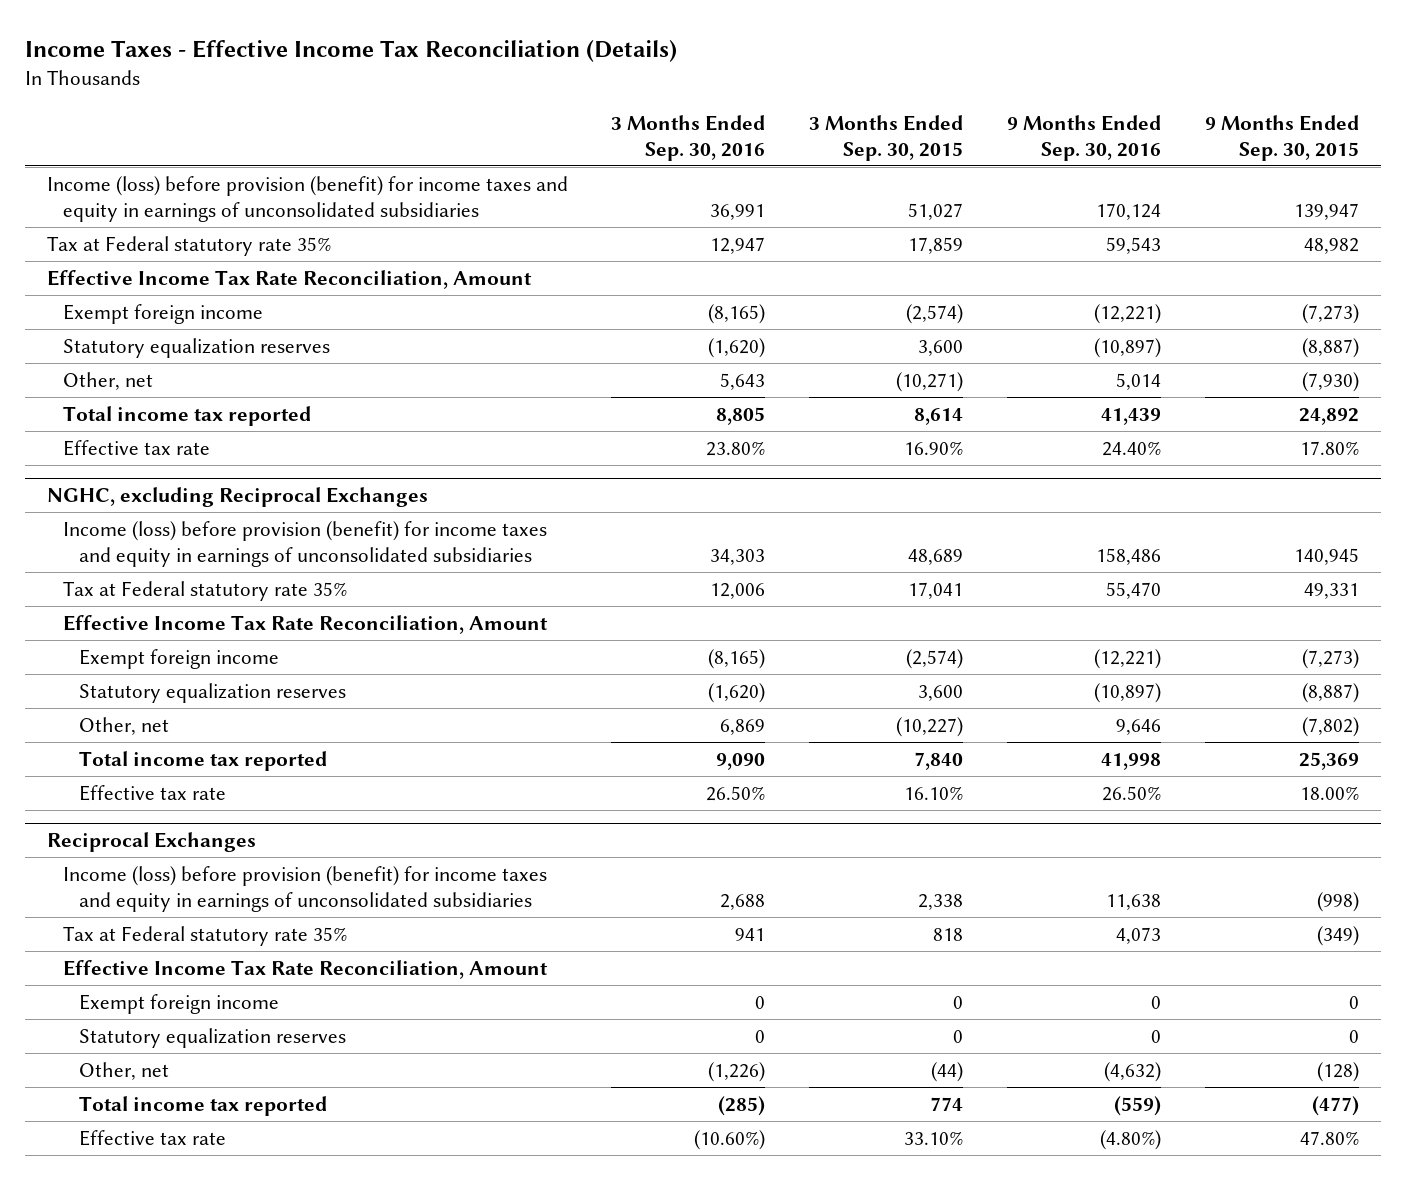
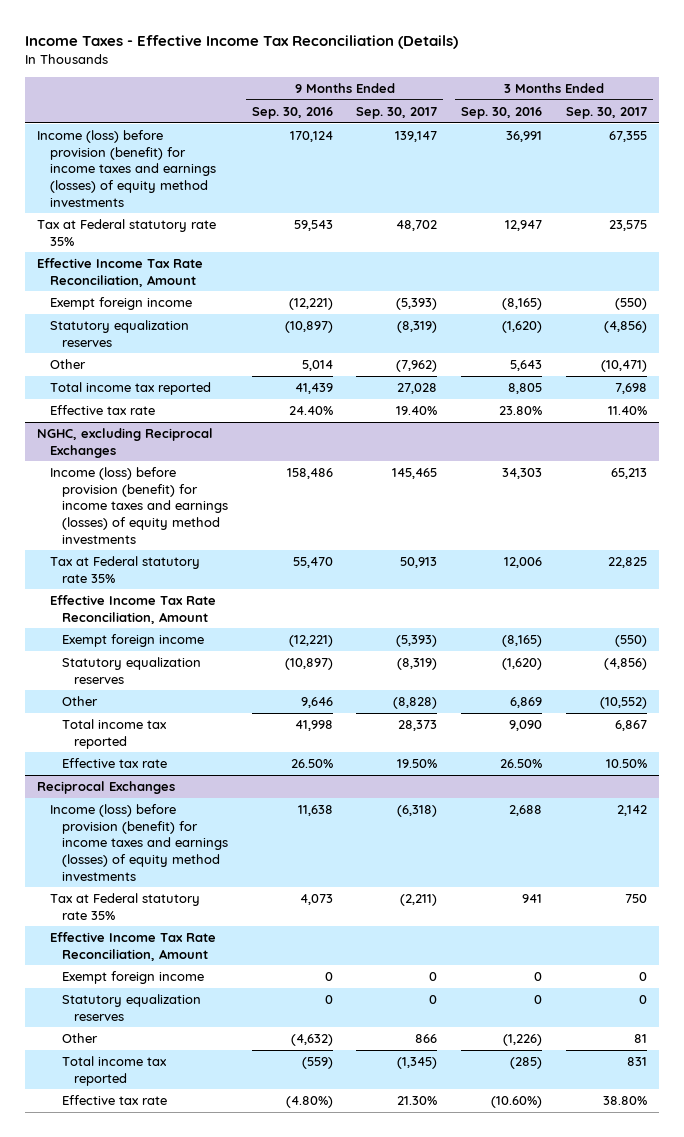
[809,114,964,161] 3 Months Ended Sep. 30, 2015 -> none
[1204,114,1359,161] 9 Months Ended Sep. 30, 2015 -> none
none -> [356,106,438,119] Sep. 30, 2017
none -> [566,106,648,119] Sep. 30, 2017
[46,175,568,222] Income (loss) before provision (benefit) for income taxes and equity in earnings of unconsolidated subsidiaries -> [37,130,216,207] Income (loss) before provision (benefit) for income taxes and earnings (losses) of equity method investments
[62,371,153,390] Other, net -> [49,359,86,370] Other
[62,520,547,567] Income (loss) before provision (benefit) for income taxes and equity in earnings of unconsolidated subsidiaries -> [49,467,228,544] Income (loss) before provision (benefit) for income taxes and earnings (losses) of equity method investments
[78,716,169,735] Other, net -> [61,696,98,707] Other
[62,865,547,912] Income (loss) before provision (benefit) for income taxes and equity in earnings of unconsolidated subsidiaries -> [49,804,228,881] Income (loss) before provision (benefit) for income taxes and earnings (losses) of equity method investments
[78,1061,169,1080] Other, net -> [61,1033,98,1044] Other

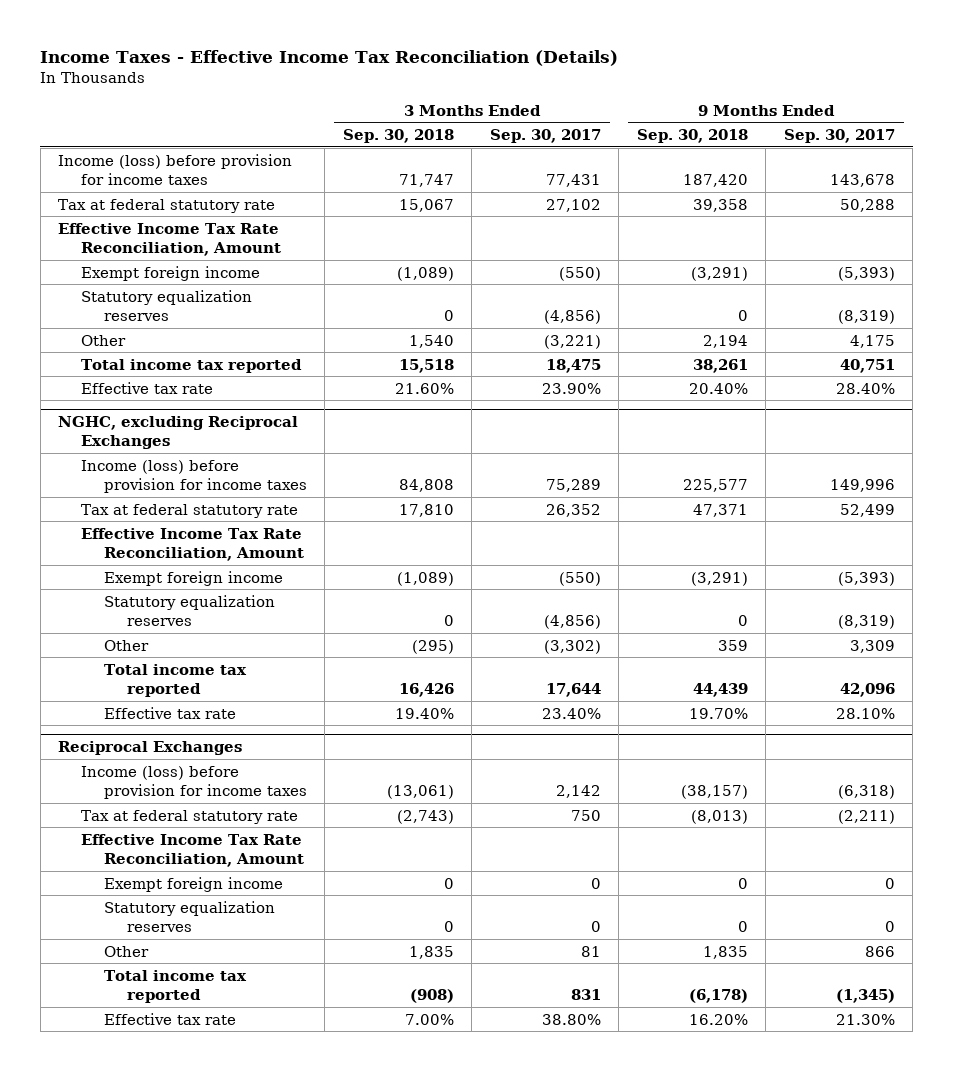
[251,106,333,119] Sep. 30, 2016 -> none
[461,106,543,119] Sep. 30, 2016 -> none
none -> [342,129,454,144] Sep. 30, 2018
none -> [636,129,748,144] Sep. 30, 2018
[37,130,216,207] Income (loss) before provision (benefit) for income taxes and earnings (losses) of equity method investments -> none
none -> [58,153,293,185] Income (loss) before provision for income taxes
[37,219,217,246] Tax at Federal statutory rate 35% -> [58,198,276,213] Tax at federal statutory rate
[396,220,438,232] 48,702 -> [839,198,895,212] 50,288
[609,220,648,232] 23,575 -> [545,198,601,212] 27,102
[396,360,438,373] (7,962) -> [849,334,895,348] 4,175
[601,360,648,373] (10,471) -> [543,334,601,349] (3,221)
[397,383,438,395] 27,028 -> [839,358,895,373] 40,751
[615,383,648,395] 7,698 -> [545,358,601,373] 18,475
[396,406,438,416] 19.40% -> [835,382,895,394] 28.40%
[608,406,648,416] 11.40% -> [541,382,601,394] 23.90%
[49,467,228,544] Income (loss) before provision (benefit) for income taxes and earnings (losses) of equity method investments -> none
none -> [80,459,307,493] Income (loss) before provision for income taxes
[49,556,200,583] Tax at Federal statutory rate 35% -> [80,503,298,518] Tax at federal statutory rate
[400,557,438,569] 50,913 -> [839,503,895,517] 52,499
[608,557,648,569] 22,825 -> [545,503,601,517] 26,352
[393,697,438,710] (8,828) -> [849,639,895,653] 3,309
[600,697,648,710] (10,552) -> [543,639,601,654] (3,302)
[398,720,438,732] 28,373 -> [839,682,895,697] 42,096
[615,720,648,732] 6,867 -> [545,682,601,697] 17,644
[397,759,438,769] 19.50% -> [835,707,895,719] 28.10%
[606,759,648,769] 10.50% -> [541,707,601,719] 23.40%
[49,804,228,881] Income (loss) before provision (benefit) for income taxes and earnings (losses) of equity method investments -> [80,765,307,799] Income (loss) before provision for income taxes
[49,893,200,920] Tax at Federal statutory rate 35% -> [80,809,298,824] Tax at federal statutory rate

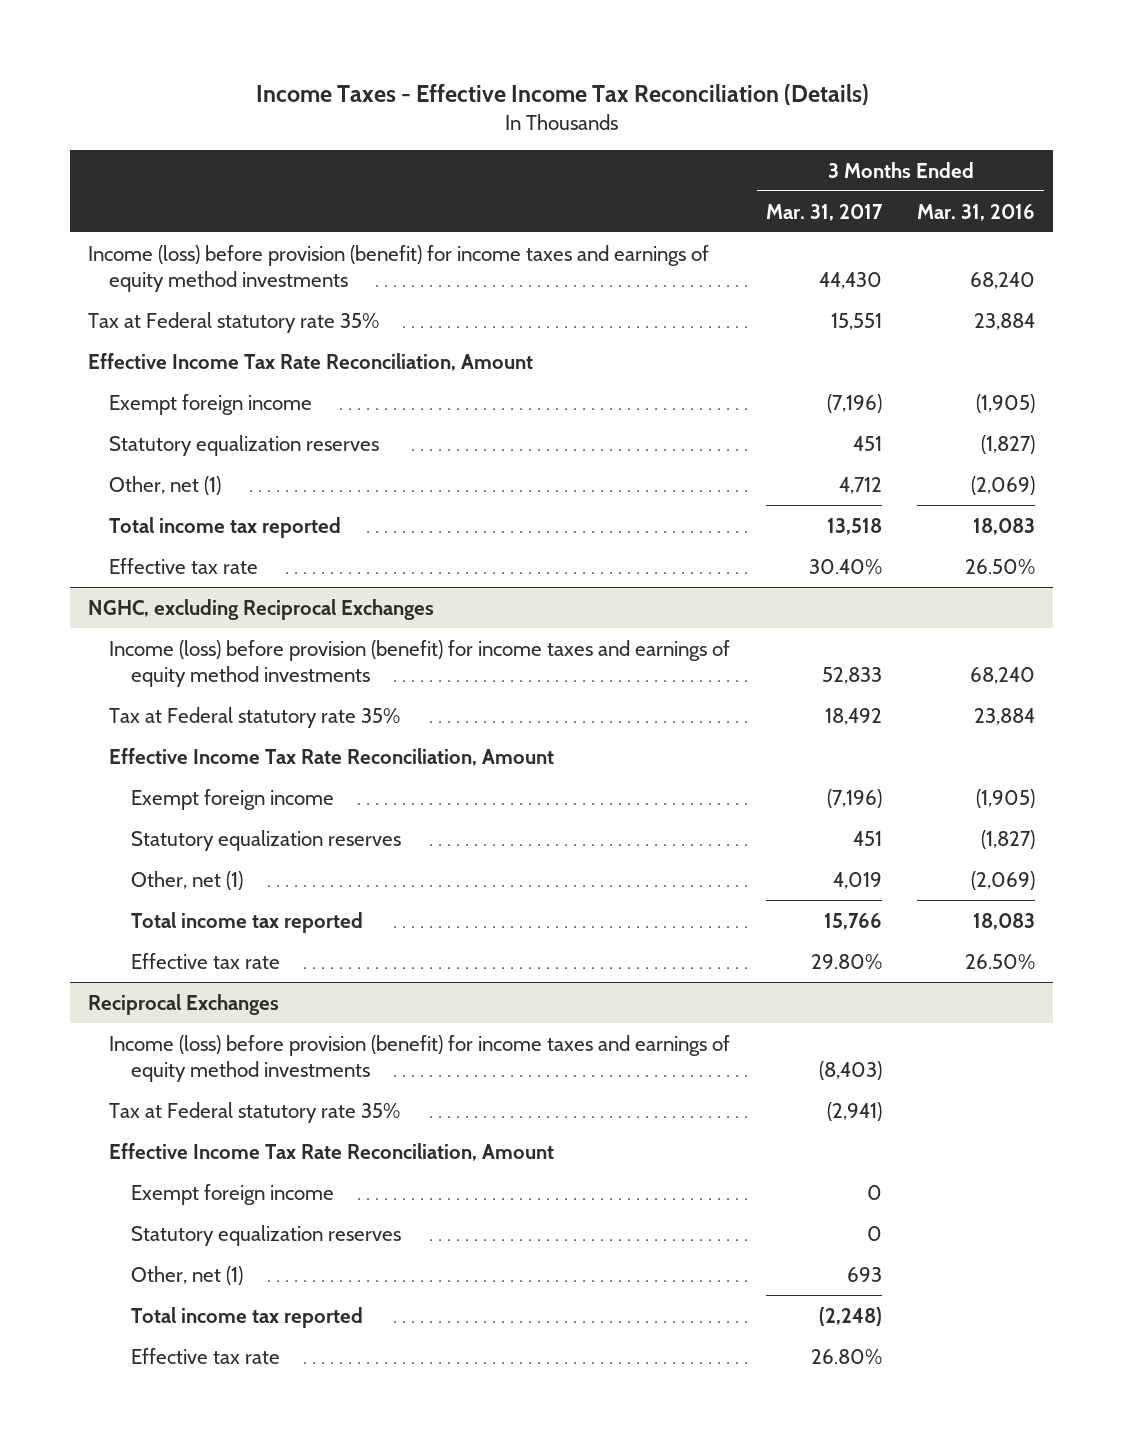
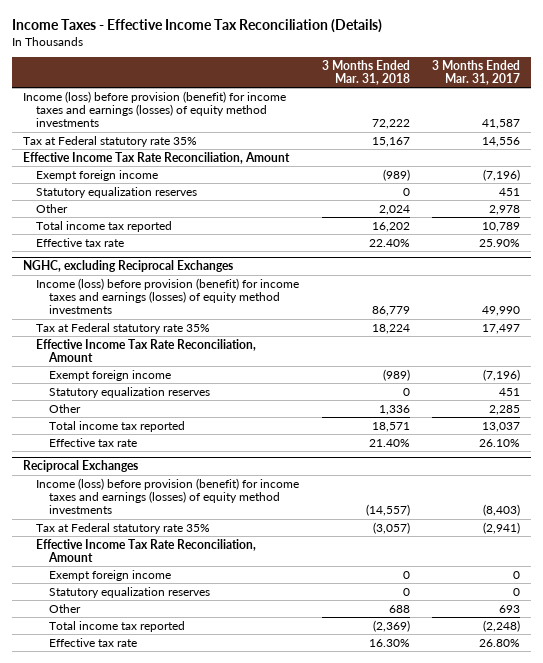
[917,203,1036,221] Mar. 31, 2016 -> none
none -> [321,59,410,86] 3 Months Ended Mar. 31, 2018
[87,244,709,293] Income (loss) before provision (benefit) for income taxes and earnings of equity method investments -> [23,90,287,128] Income (loss) before provision (benefit) for income taxes and earnings (losses) of equity method investments
[818,272,882,290] 44,430 -> [481,119,520,130] 41,587
[830,312,882,330] 15,551 -> [481,136,520,147] 14,556
[109,475,222,495] Other, net (1) -> [36,203,69,213] Other
[838,476,882,494] 4,712 -> [488,204,520,215] 2,978
[826,517,882,535] 13,518 -> [481,221,520,232] 10,789
[808,558,882,574] 30.40% -> [478,238,520,247] 25.90%
[109,639,731,688] Income (loss) before provision (benefit) for income taxes and earnings of equity method investments -> [36,277,300,315] Income (loss) before provision (benefit) for income taxes and earnings (losses) of equity method investments
[821,667,882,685] 52,833 -> [481,306,520,317] 49,990
[824,707,882,725] 18,492 -> [481,323,520,334] 17,497
[131,870,244,890] Other, net (1) -> [49,403,82,413] Other
[832,871,882,889] 4,019 -> [488,404,520,415] 2,285
[823,912,882,930] 15,766 -> [481,421,520,432] 13,037
[810,953,882,969] 29.80% -> [478,438,520,447] 26.10%
[109,1034,731,1083] Income (loss) before provision (benefit) for income taxes and earnings of equity method investments -> [36,477,300,515] Income (loss) before provision (benefit) for income taxes and earnings (losses) of equity method investments
[131,1265,244,1285] Other, net (1) -> [49,603,82,613] Other

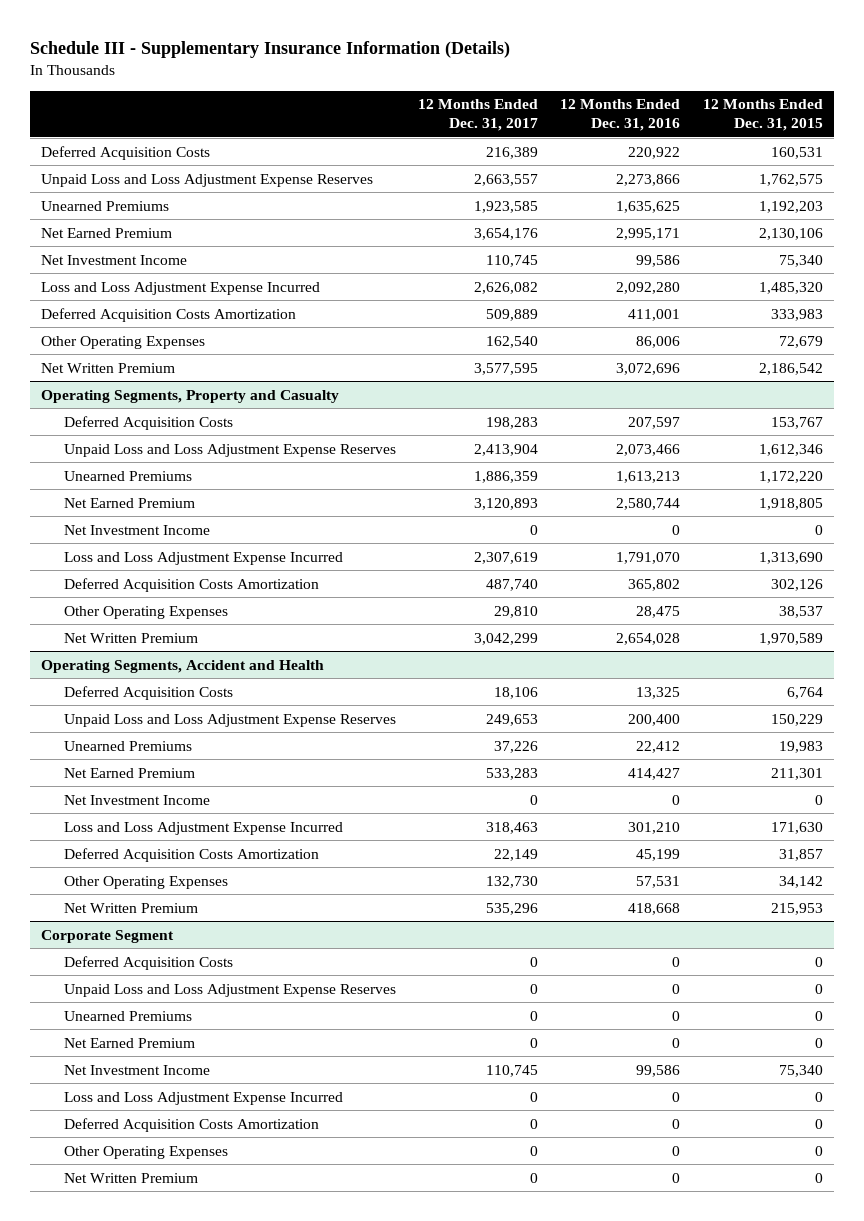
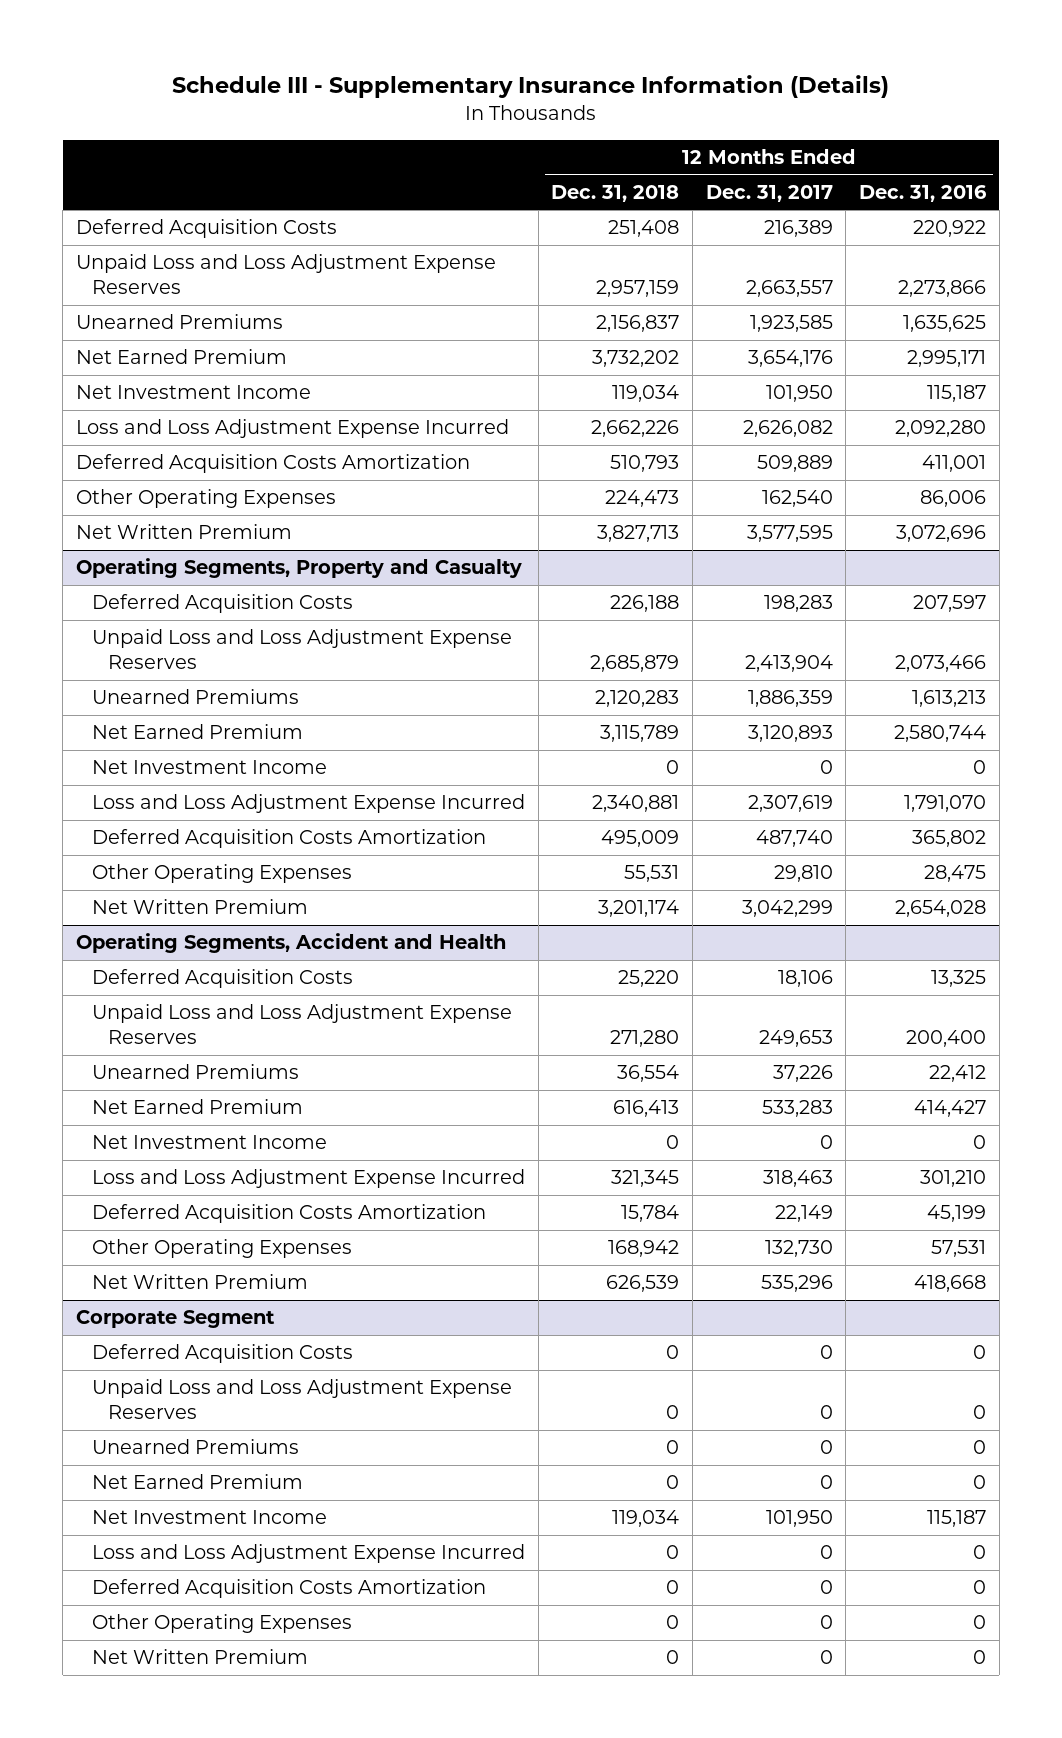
[702,99,823,132] 12 Months Ended Dec. 31, 2015 -> none
none -> [551,184,680,202] Dec. 31, 2018
[486,254,539,267] 110,745 -> [765,385,833,403] 101,950
[636,254,681,267] 99,586 -> [927,385,987,403] 115,187
[486,1064,539,1077] 110,745 -> [765,1510,833,1528] 101,950
[636,1064,681,1077] 99,586 -> [927,1510,987,1528] 115,187

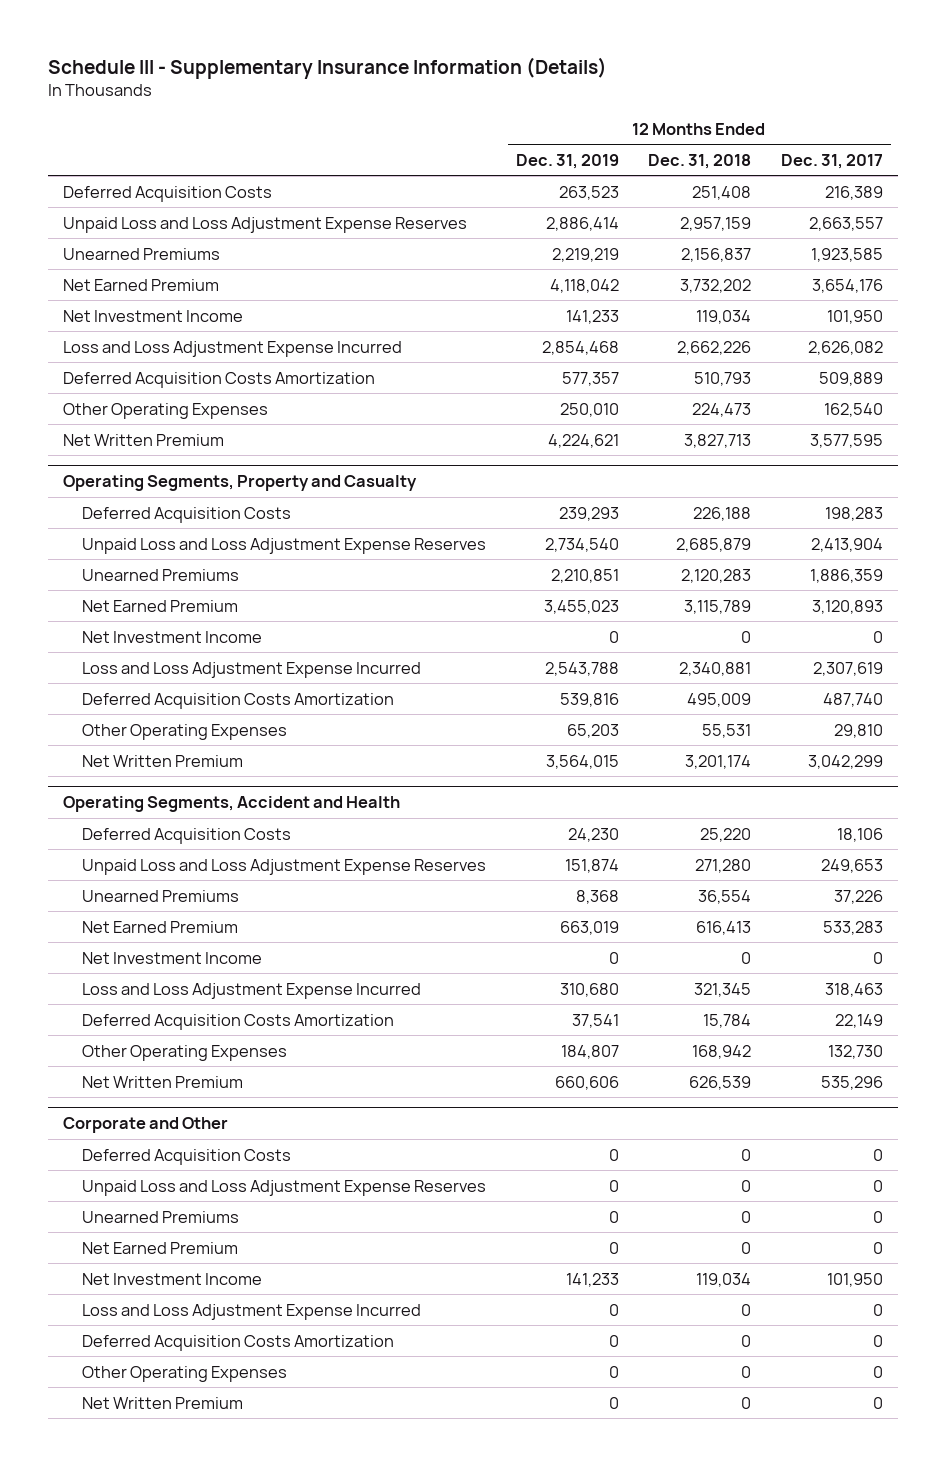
[859,184,988,202] Dec. 31, 2016 -> none
none -> [515,153,619,169] Dec. 31, 2019
[75,1310,275,1329] Corporate Segment -> [62,1117,228,1134] Corporate and Other

